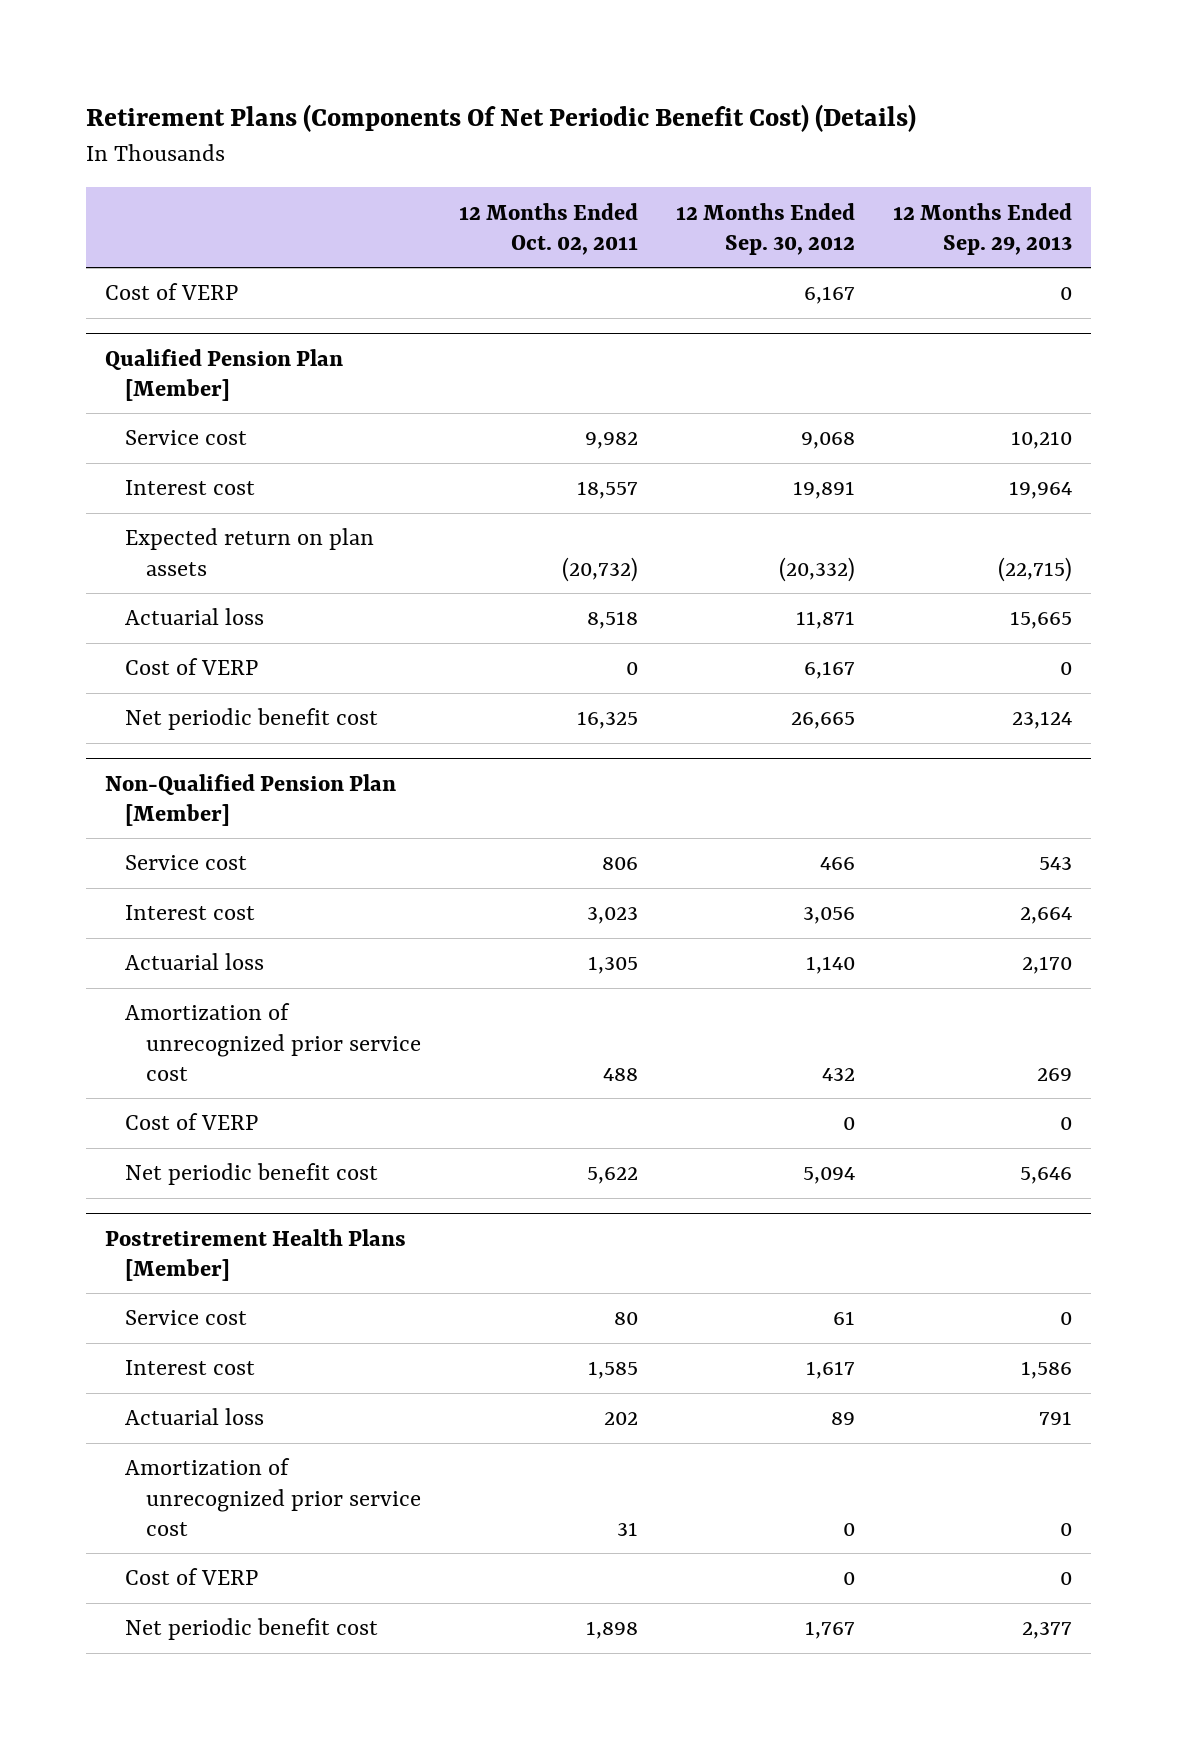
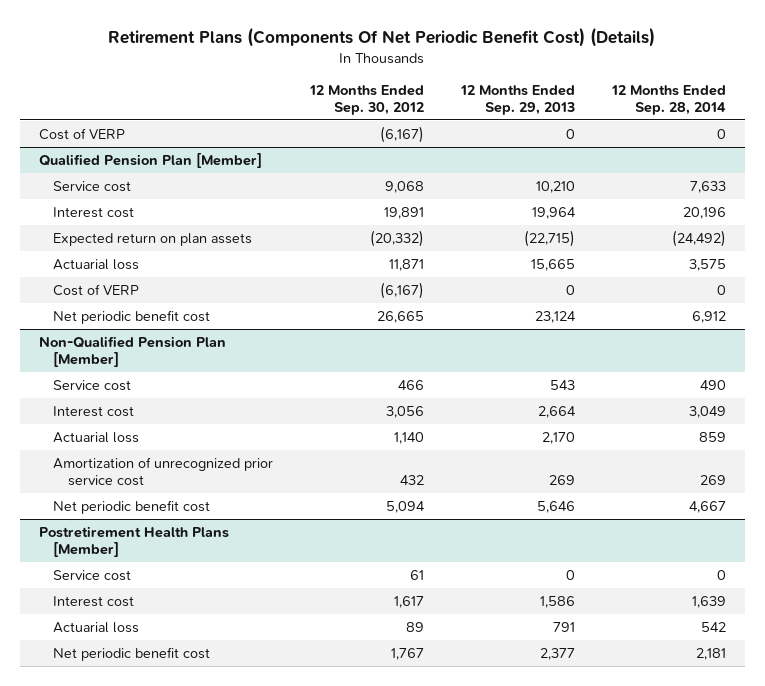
[458,202,638,255] 12 Months Ended Oct. 02, 2011 -> none
none -> [611,85,727,116] 12 Months Ended Sep. 28, 2014
[803,286,855,305] 6,167 -> [380,125,425,143] (6,167)
[803,661,855,680] 6,167 -> [380,281,425,299] (6,167)
[125,1113,259,1131] Cost of VERP -> none
[125,1458,421,1536] Amortization of unrecognized prior service cost -> none
[125,1568,259,1586] Cost of VERP -> none

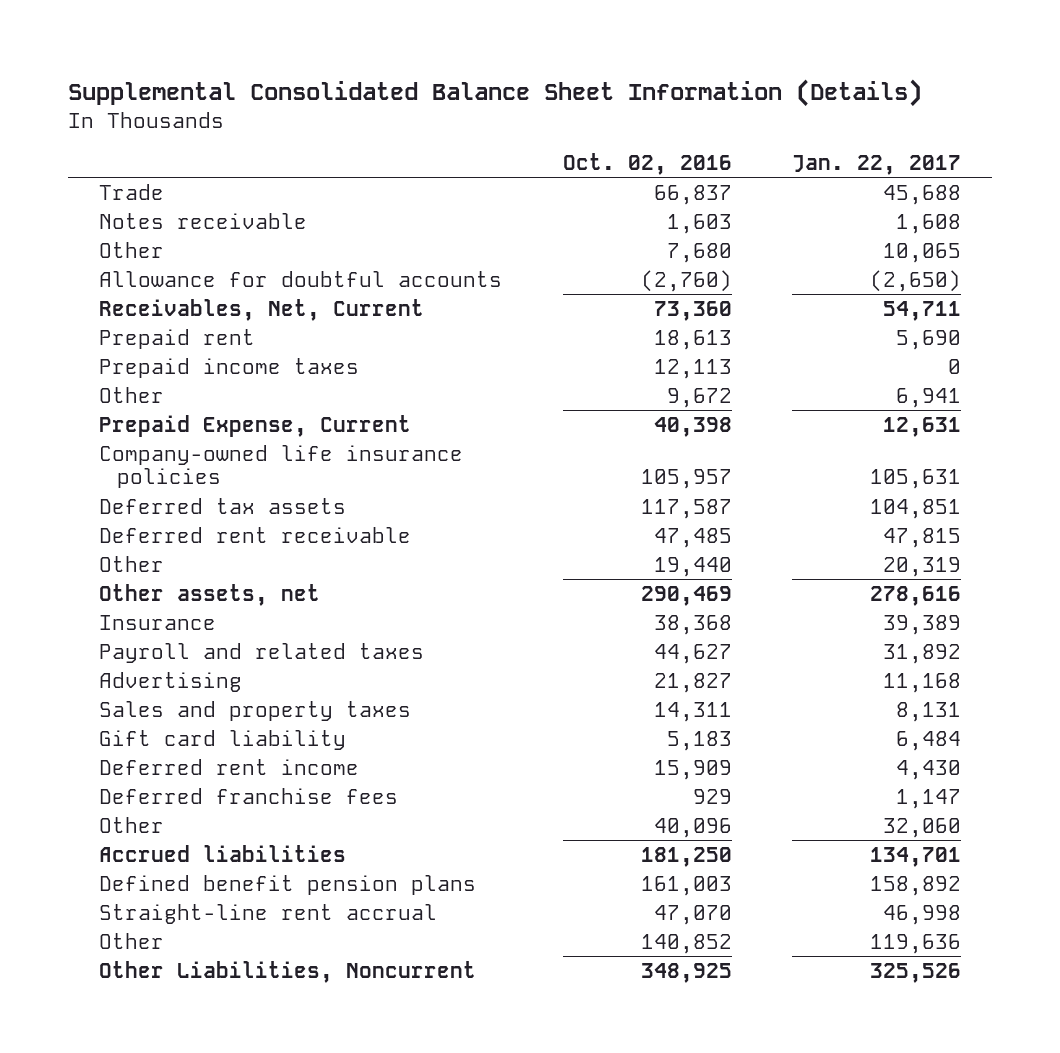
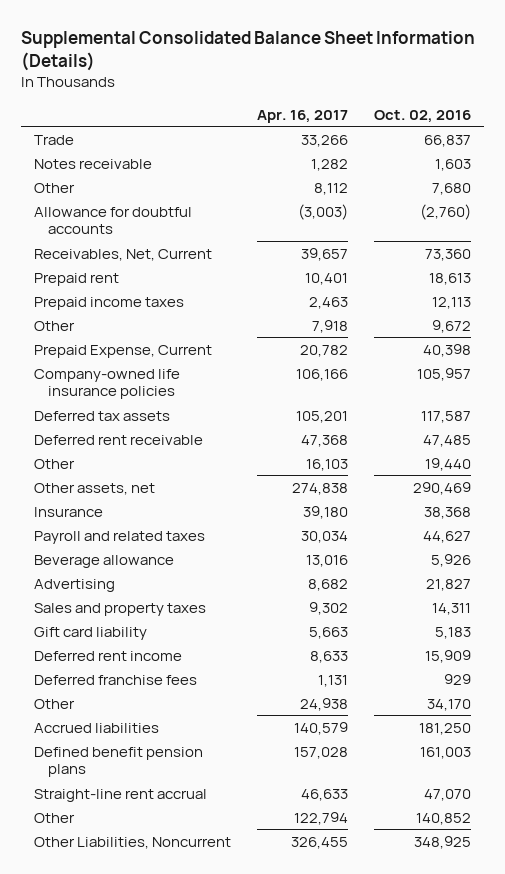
[792,155,962,176] Jan. 22, 2017 -> none
none -> [256,109,348,123] Apr. 16, 2017
none -> [33,554,174,568] Beverage allowance
[653,817,732,838] 40,096 -> [427,698,472,711] 34,170

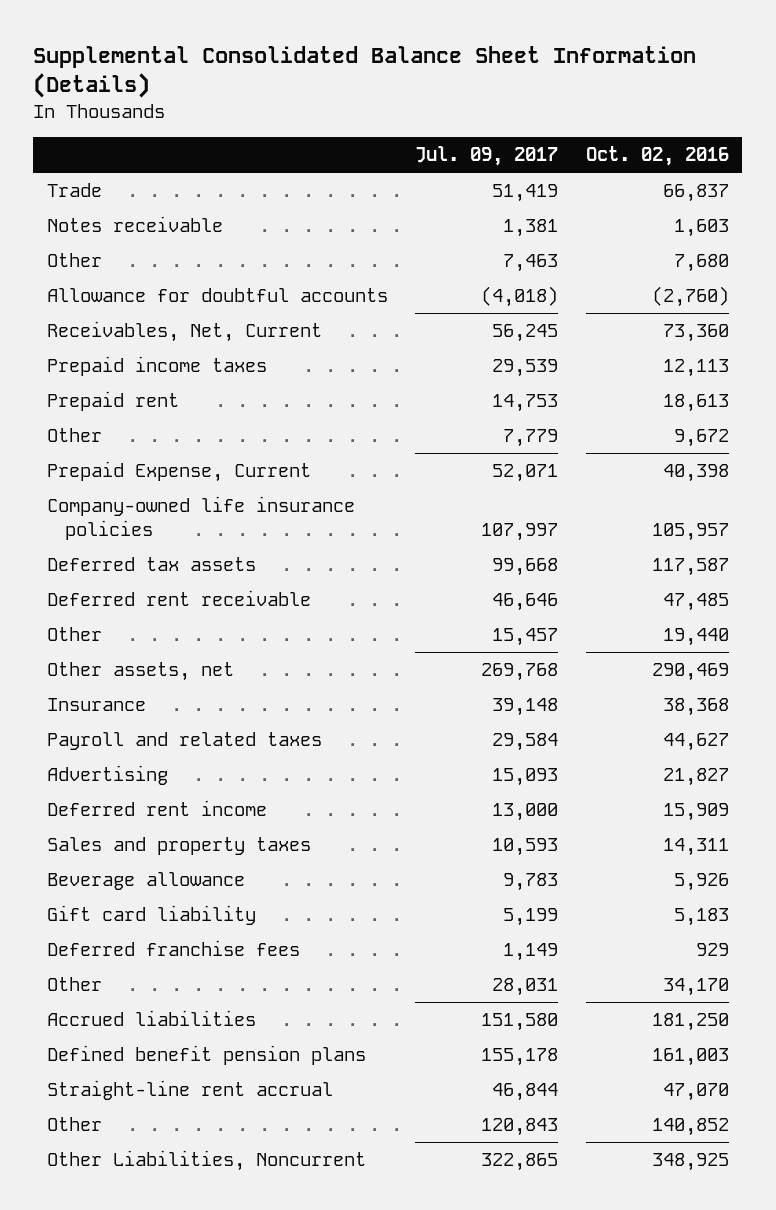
[256,109,348,123] Apr. 16, 2017 -> none
none -> [415,146,559,167] Jul. 09, 2017
[33,272,119,286] Prepaid rent -> [46,391,179,412] Prepaid rent
[33,650,182,661] Deferred rent income -> [46,800,267,817] Deferred rent income
[33,554,174,568] Beverage allowance -> [46,872,245,891] Beverage allowance

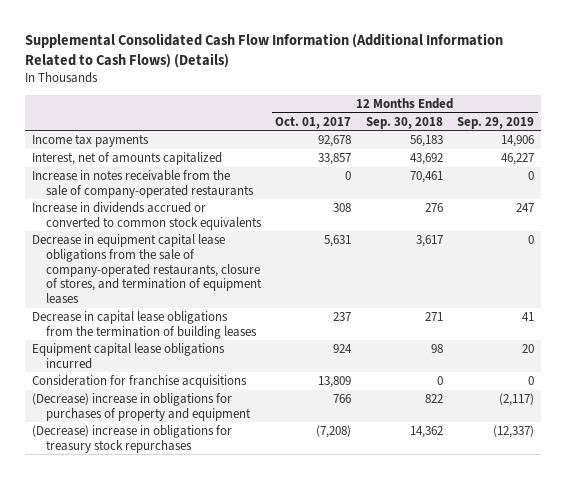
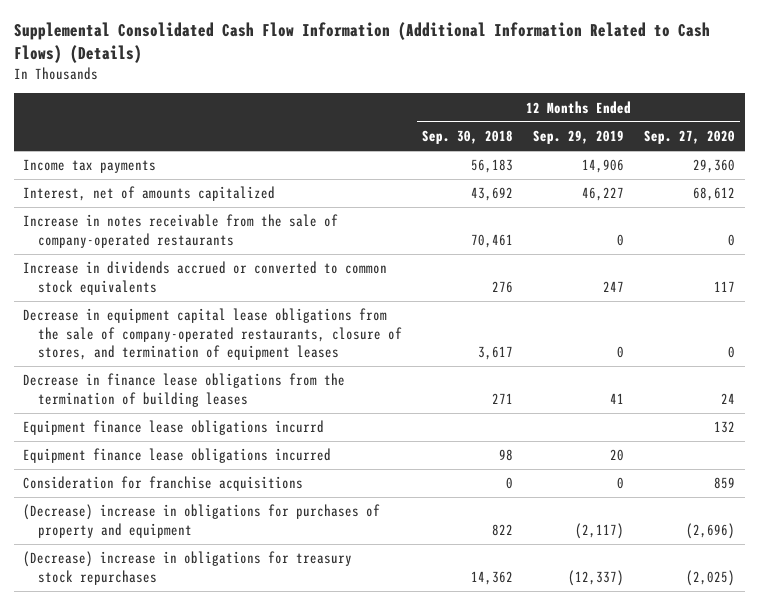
[275,116,352,129] Oct. 01, 2017 -> none
none -> [644,130,736,145] Sep. 27, 2020
[32,311,257,339] Decrease in capital lease obligations from the termination of building leases -> [23,373,346,407] Decrease in finance lease obligations from the termination of building leases
none -> [23,420,325,436] Equipment finance lease obligations incurrd
[32,343,226,369] Equipment capital lease obligations incurred -> [23,448,332,464] Equipment finance lease obligations incurred

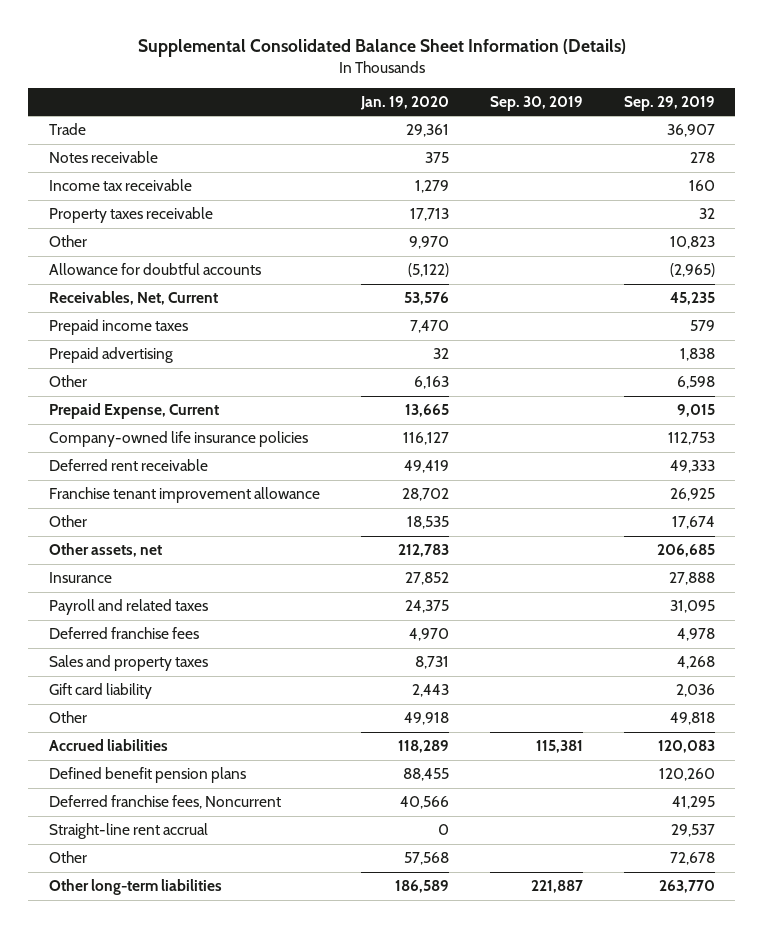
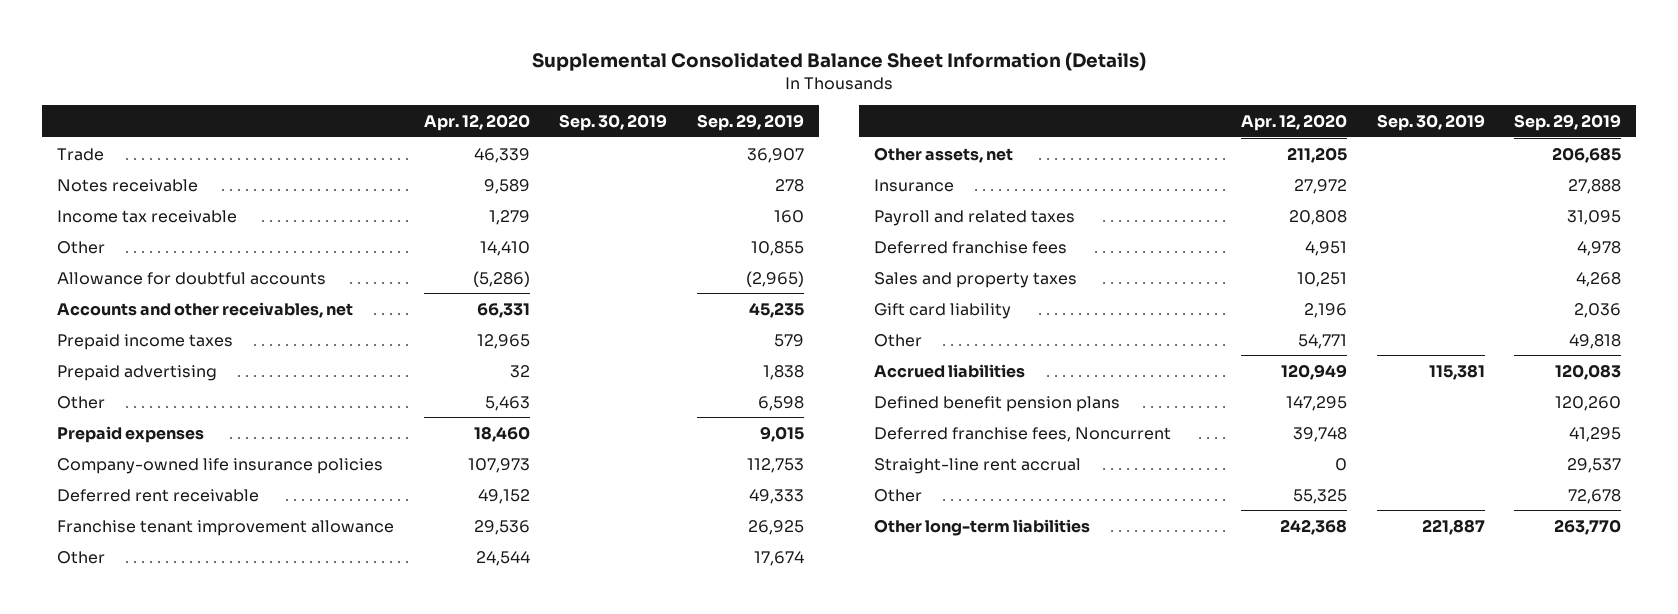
[359,96,449,111] Jan. 19, 2020 -> none
none -> [423,113,530,131] Apr. 12, 2020
[48,207,213,224] Property taxes receivable -> none
[669,236,715,250] 10,823 -> [750,240,804,256] 10,855
[48,291,218,306] Receivables, Net, Current -> [56,301,353,318] Accounts and other receivables, net
[48,403,219,420] Prepaid Expense, Current -> [56,425,204,443] Prepaid expenses

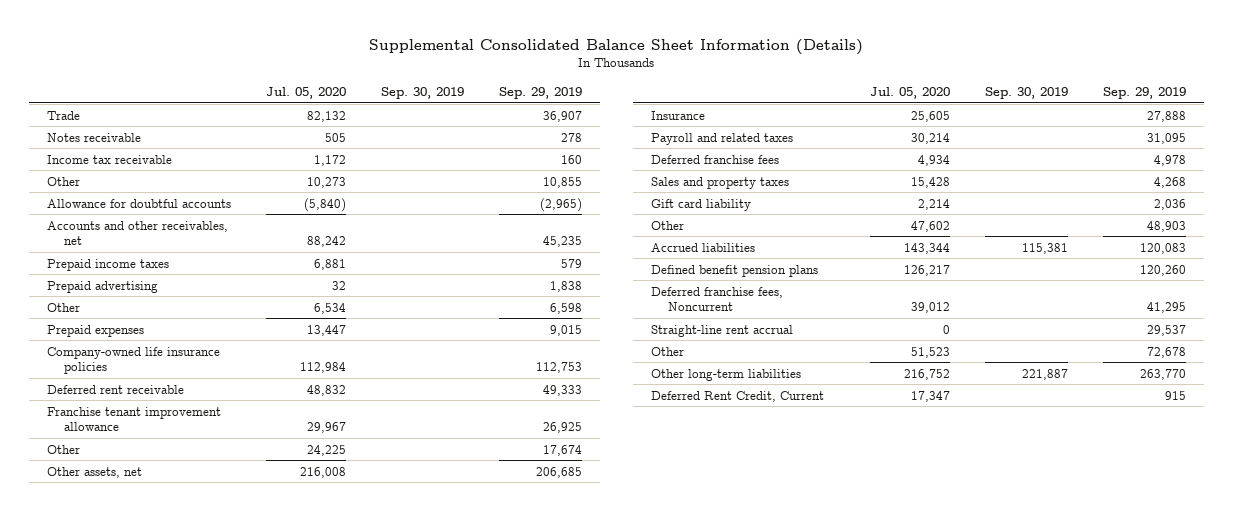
[423,113,530,131] Apr. 12, 2020 -> none
none -> [265,87,346,100] Jul. 05, 2020
[1569,333,1622,349] 49,818 -> [1147,220,1187,232] 48,903
none -> [650,390,824,402] Deferred Rent Credit, Current

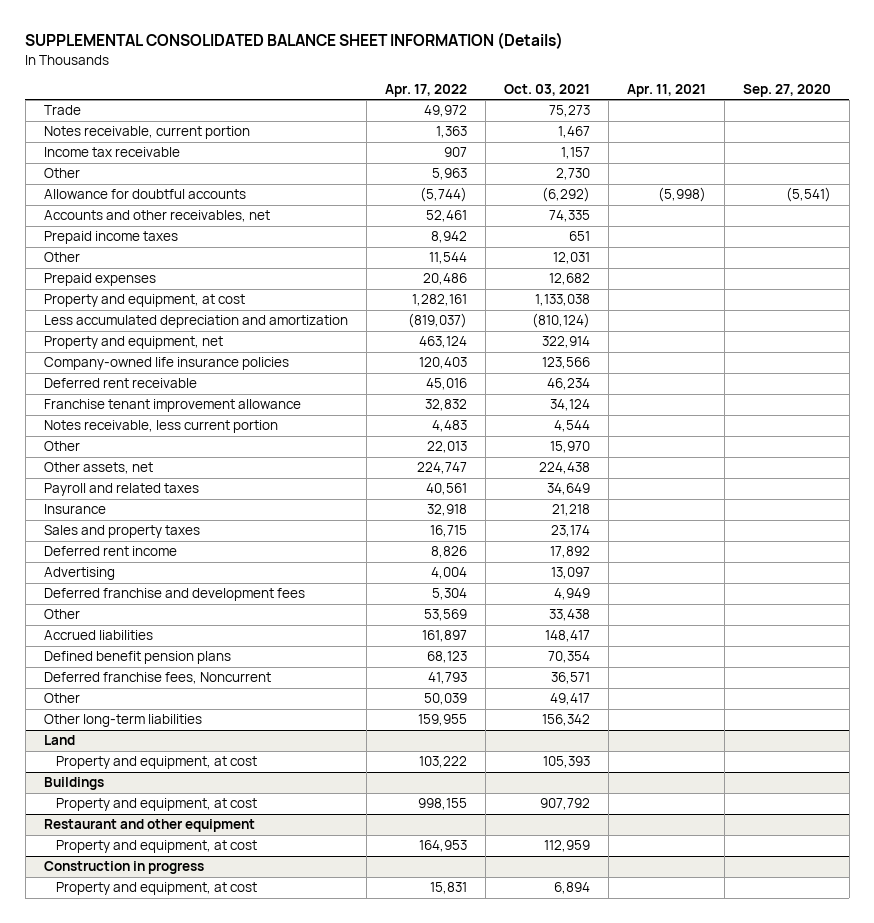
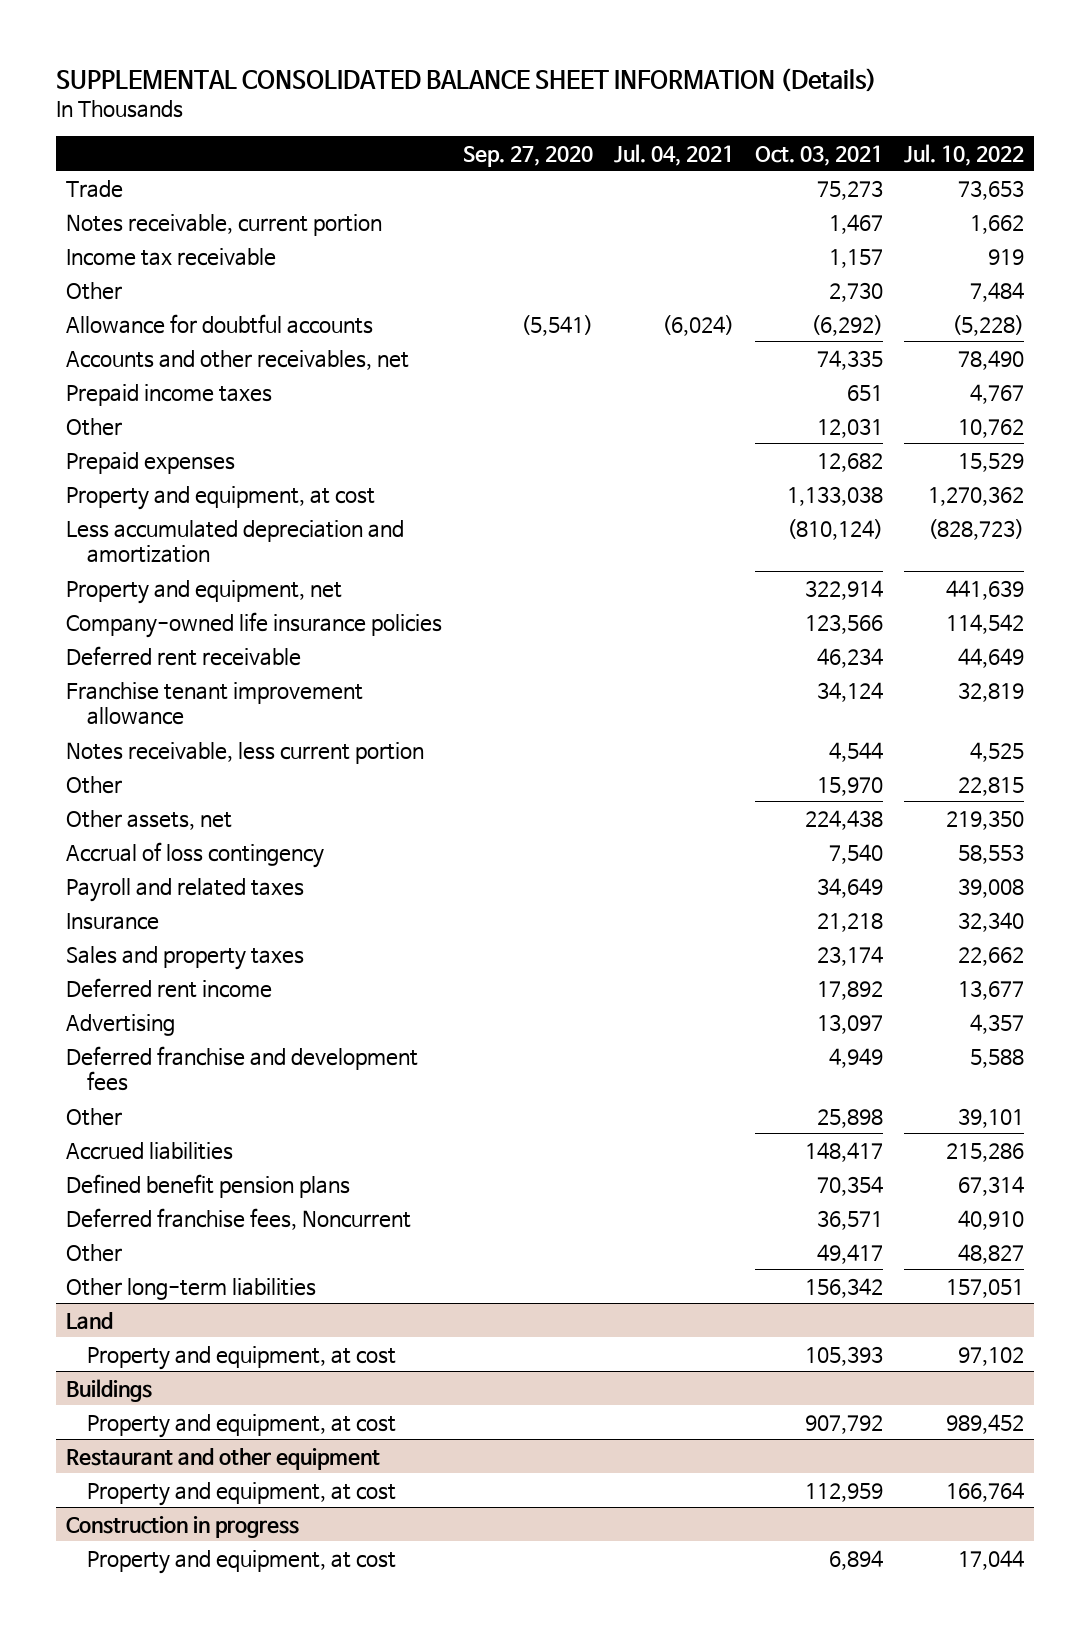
[384,83,467,97] Apr. 17, 2022 -> none
[626,83,706,97] Apr. 11, 2021 -> none
none -> [614,143,735,166] Jul. 04, 2021
none -> [903,143,1024,166] Jul. 10, 2022
none -> [66,841,325,868] Accrual of loss contingency
[548,609,590,622] 33,438 -> [816,1108,883,1128] 25,898

